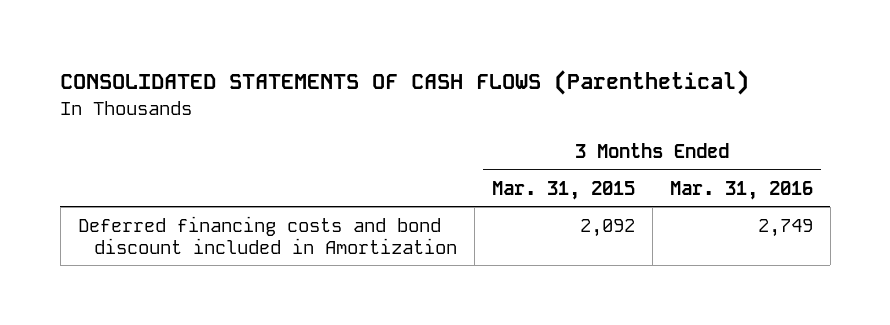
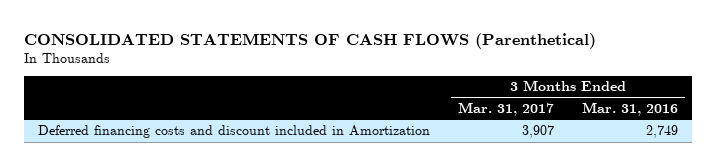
[491,180,635,200] Mar. 31, 2015 -> none
none -> [457,102,554,117] Mar. 31, 2017
[77,215,457,254] Deferred financing costs and bond discount included in Amortization -> [37,125,430,139] Deferred financing costs and discount included in Amortization

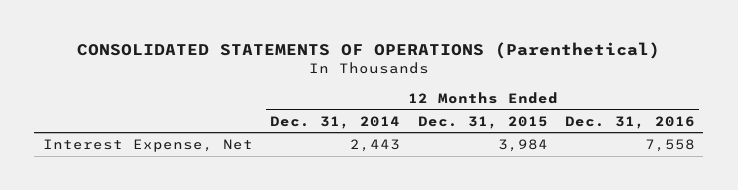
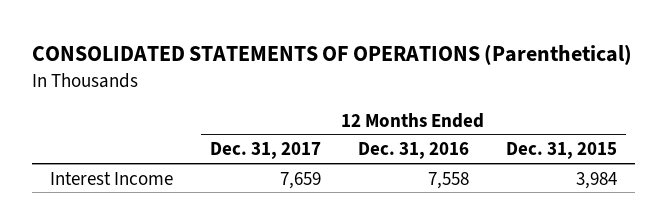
[270,115,401,129] Dec. 31, 2014 -> none
none -> [209,142,321,160] Dec. 31, 2017
[43,139,254,153] Interest Expense, Net -> [50,171,174,185] Interest Income

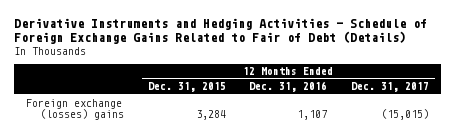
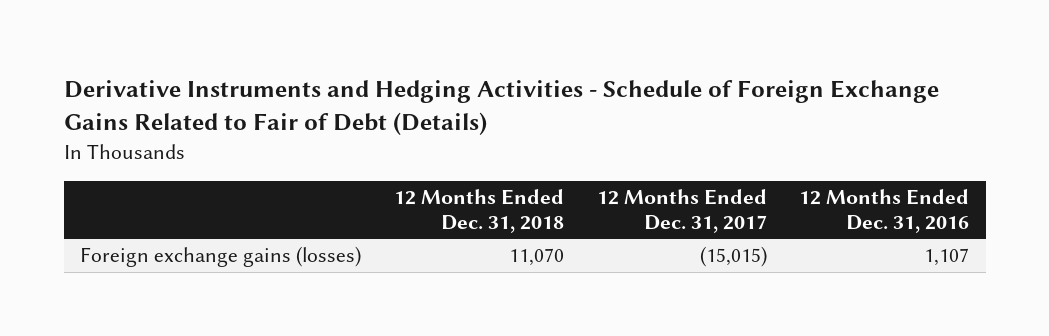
[147,82,226,93] Dec. 31, 2015 -> none
none -> [393,188,564,233] 12 Months Ended Dec. 31, 2018
[26,98,124,120] Foreign exchange (losses) gains -> [79,246,361,268] Foreign exchange gains (losses)

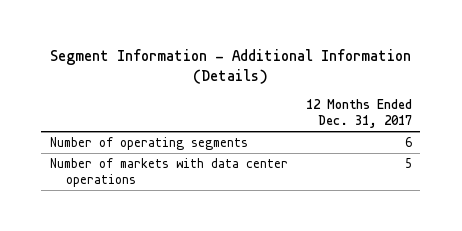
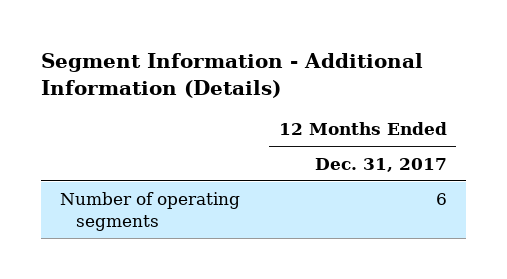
[50,158,289,187] Number of markets with data center operations -> none

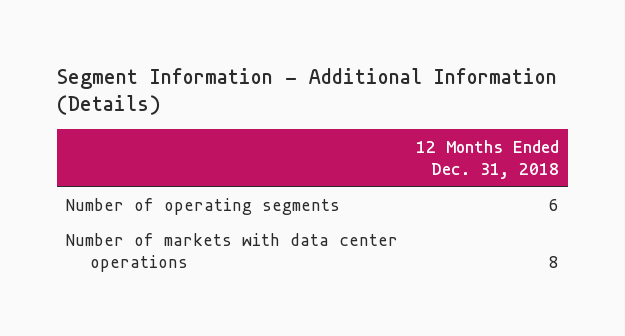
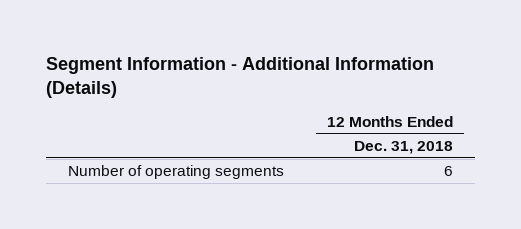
[65,232,398,272] Number of markets with data center operations -> none

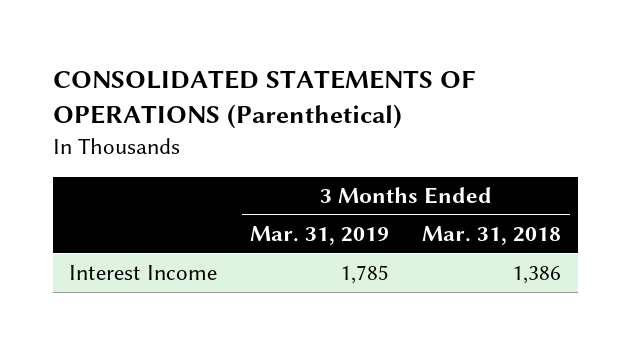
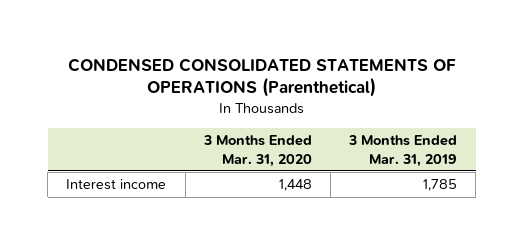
[52,69,475,130] CONSOLIDATED STATEMENTS OF OPERATIONS (Parenthetical) -> [67,57,456,98] CONDENSED CONSOLIDATED STATEMENTS OF OPERATIONS (Parenthetical)
[422,226,562,246] Mar. 31, 2018 -> none
none -> [202,135,312,167] 3 Months Ended Mar. 31, 2020
[69,265,218,281] Interest Income -> [66,179,167,191] Interest income

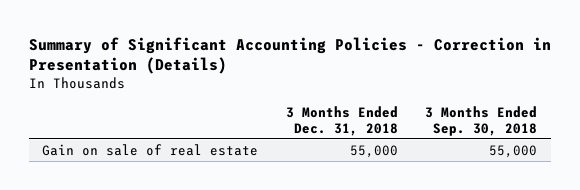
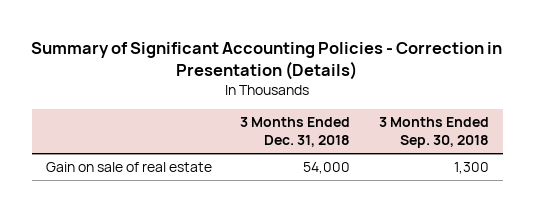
[349,145,398,159] 55,000 -> [303,162,351,175] 54,000
[489,145,538,159] 55,000 -> [453,162,489,175] 1,300

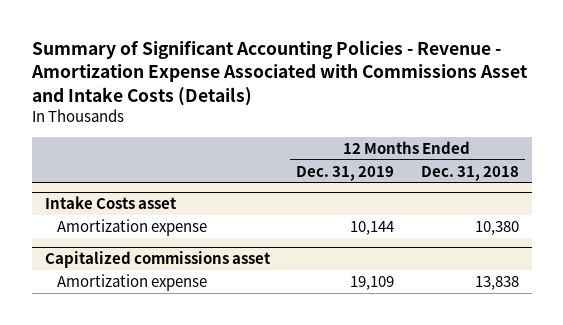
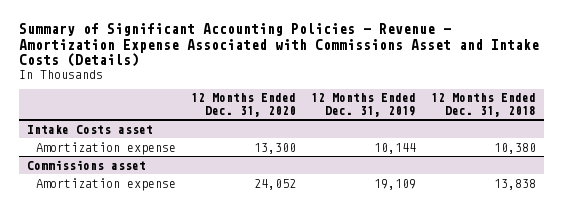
none -> [190,93,296,117] 12 Months Ended Dec. 31, 2020
[44,250,271,268] Capitalized commissions asset -> [26,159,146,170] Commissions asset

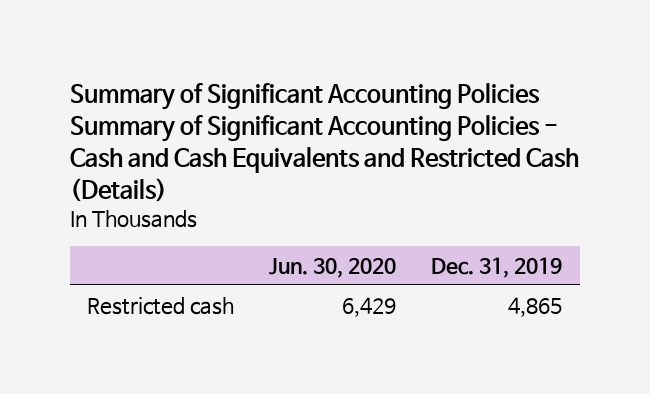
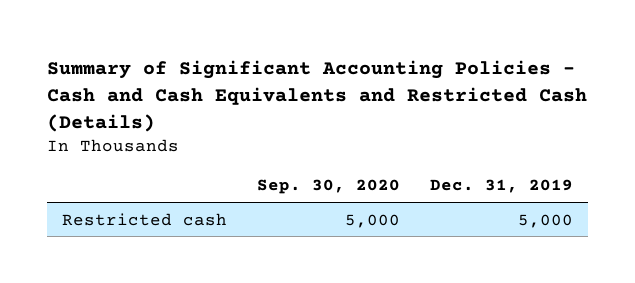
[69,82,579,202] Summary of Significant Accounting Policies Summary of Significant Accounting Policies - Cash and Cash Equivalents and Restricted Cash (Details) -> [47,60,588,132] Summary of Significant Accounting Policies - Cash and Cash Equivalents and Restricted Cash (Details)
[269,257,397,278] Jun. 30, 2020 -> none
none -> [257,179,401,195] Sep. 30, 2020
[508,296,563,317] 4,865 -> [518,213,574,228] 5,000

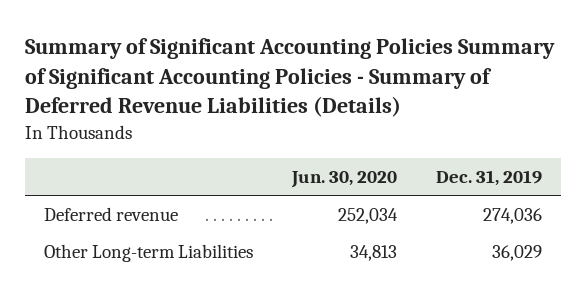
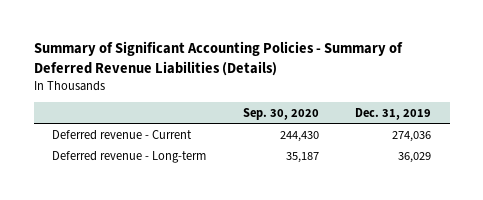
[25,38,556,118] Summary of Significant Accounting Policies Summary of Significant Accounting Policies - Summary of Deferred Revenue Liabilities (Details) -> [33,41,403,76] Summary of Significant Accounting Policies - Summary of Deferred Revenue Liabilities (Details)
[291,171,398,189] Jun. 30, 2020 -> none
none -> [242,107,319,120] Sep. 30, 2020
[44,207,179,222] Deferred revenue -> [52,129,193,140] Deferred revenue - Current
[44,244,254,263] Other Long-term Liabilities -> [52,150,207,163] Deferred revenue - Long-term

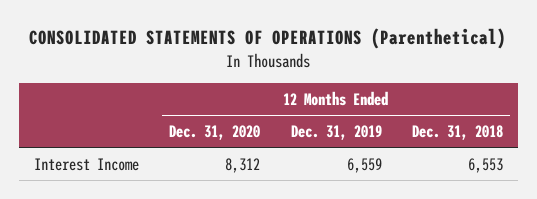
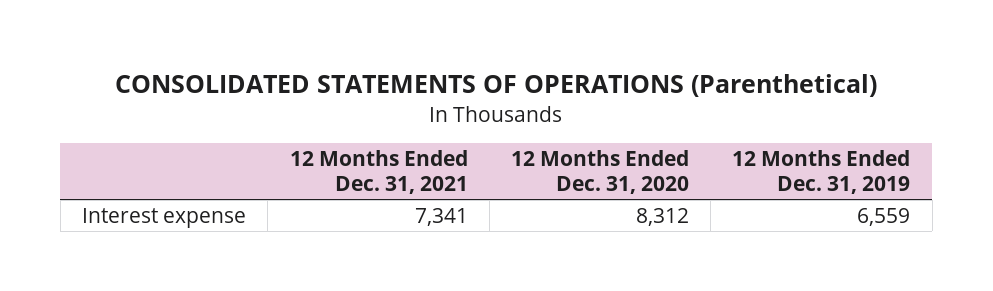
[411,125,503,141] Dec. 31, 2018 -> none
none -> [289,149,468,195] 12 Months Ended Dec. 31, 2021
[33,157,139,171] Interest Income -> [82,208,247,229] Interest expense

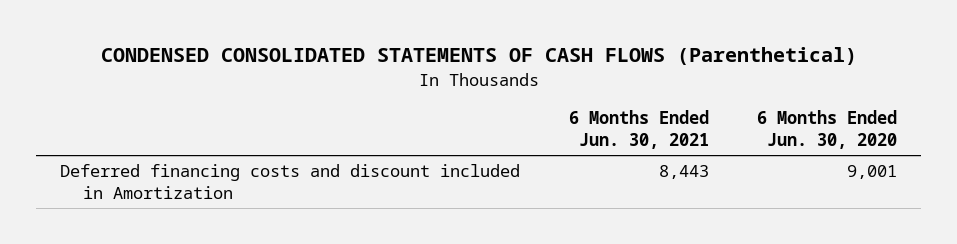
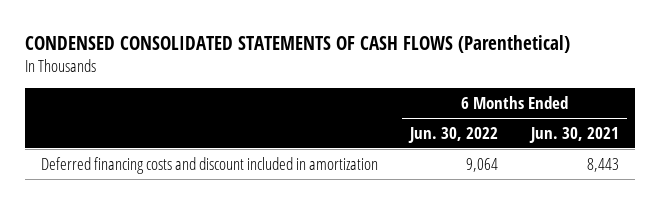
[756,110,897,150] 6 Months Ended Jun. 30, 2020 -> none
none -> [408,126,499,143] Jun. 30, 2022
[60,164,521,200] Deferred financing costs and discount included in Amortization -> [40,156,378,174] Deferred financing costs and discount included in amortization

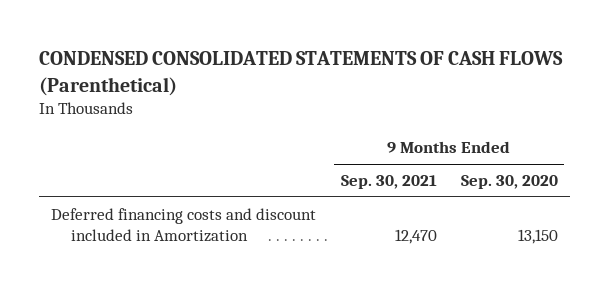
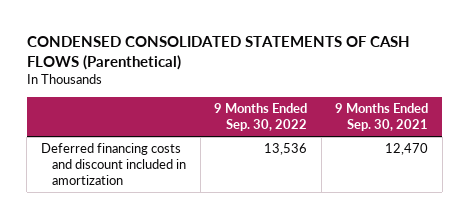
[461,175,559,190] Sep. 30, 2020 -> none
none -> [214,103,308,132] 9 Months Ended Sep. 30, 2022
[51,208,317,242] Deferred financing costs and discount included in Amortization -> [40,143,187,186] Deferred financing costs and discount included in amortization

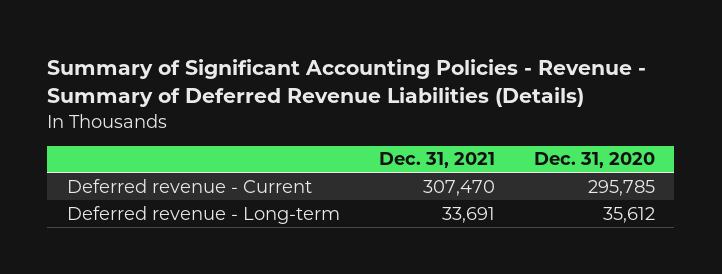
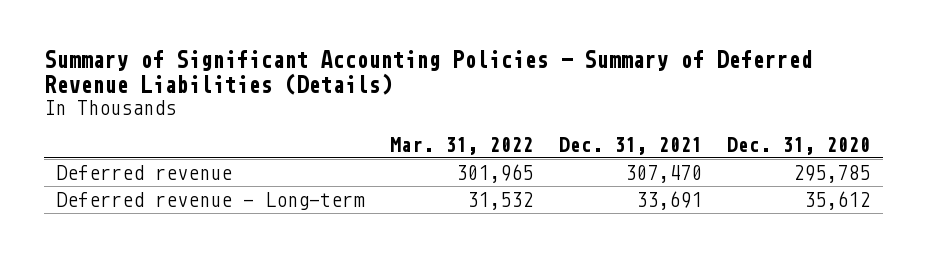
[47,59,647,108] Summary of Significant Accounting Policies - Revenue - Summary of Deferred Revenue Liabilities (Details) -> [43,50,812,96] Summary of Significant Accounting Policies - Summary of Deferred Revenue Liabilities (Details)
none -> [389,136,533,155] Mar. 31, 2022
[66,178,312,193] Deferred revenue - Current -> [56,164,233,180] Deferred revenue

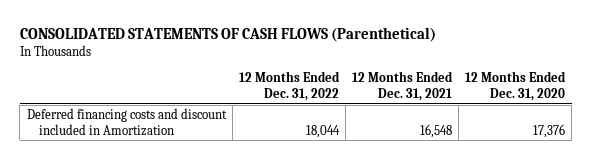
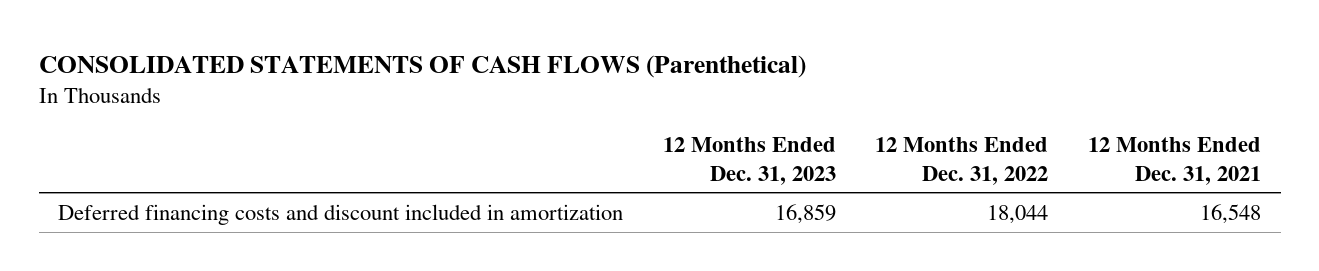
[465,71,567,102] 12 Months Ended Dec. 31, 2020 -> none
none -> [662,137,836,185] 12 Months Ended Dec. 31, 2023
[26,107,227,136] Deferred financing costs and discount included in Amortization -> [58,203,624,225] Deferred financing costs and discount included in amortization

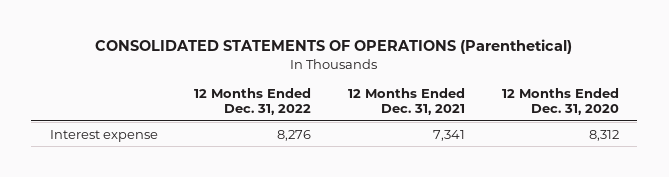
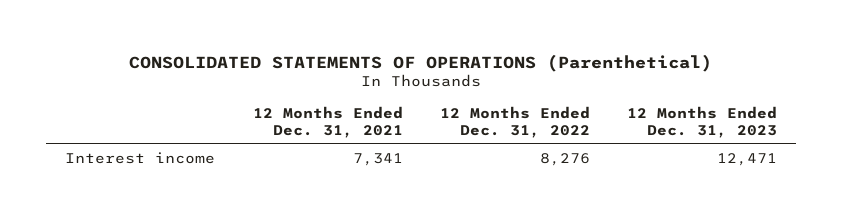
[502,88,620,115] 12 Months Ended Dec. 31, 2020 -> none
none -> [627,106,778,139] 12 Months Ended Dec. 31, 2023
[49,129,158,142] Interest expense -> [65,152,216,165] Interest income

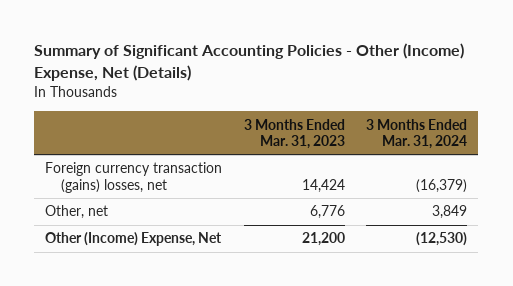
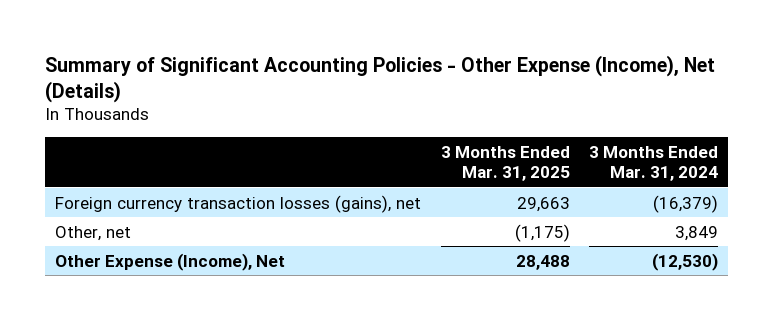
[34,43,465,82] Summary of Significant Accounting Policies - Other (Income) Expense, Net (Details) -> [45,54,716,103] Summary of Significant Accounting Policies - Other Expense (Income), Net (Details)
[243,118,345,150] 3 Months Ended Mar. 31, 2023 -> none
none -> [440,145,570,182] 3 Months Ended Mar. 31, 2025
[45,162,223,193] Foreign currency transaction (gains) losses, net -> [55,194,422,213] Foreign currency transaction losses (gains), net
[45,232,223,247] Other (Income) Expense, Net -> [55,252,286,271] Other Expense (Income), Net

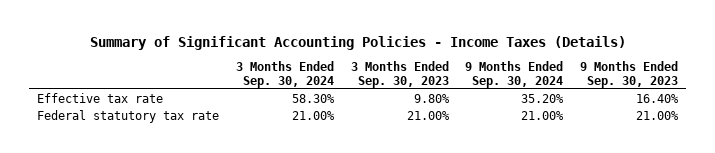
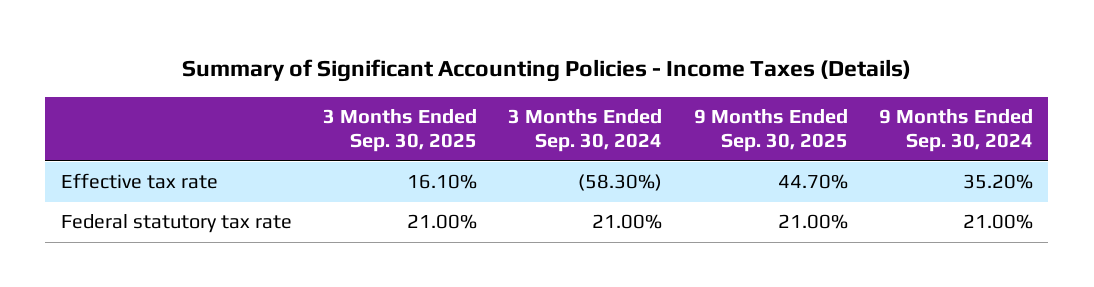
[350,61,449,88] 3 Months Ended Sep. 30, 2023 -> none
[579,61,678,88] 9 Months Ended Sep. 30, 2023 -> none
none -> [322,109,477,153] 3 Months Ended Sep. 30, 2025
none -> [693,109,848,153] 9 Months Ended Sep. 30, 2025
[291,93,335,103] 58.30% -> [578,174,663,192] (58.30%)

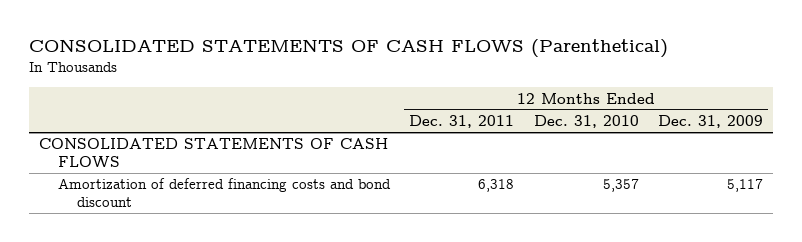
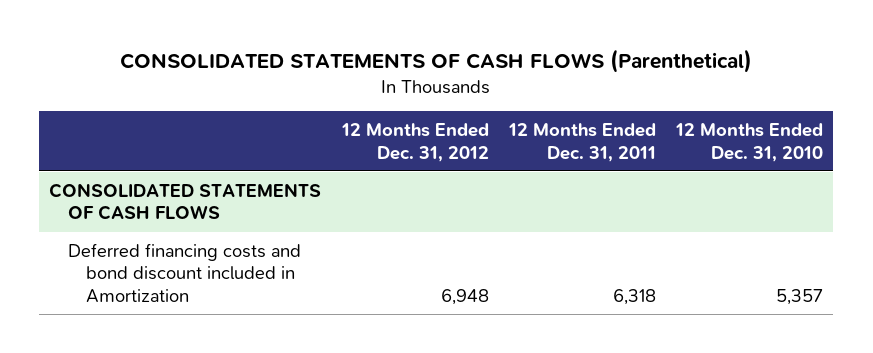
[658,115,764,129] Dec. 31, 2009 -> none
none -> [340,123,489,162] 12 Months Ended Dec. 31, 2012
[57,178,391,207] Amortization of deferred financing costs and bond discount -> [67,242,301,303] Deferred financing costs and bond discount included in Amortization

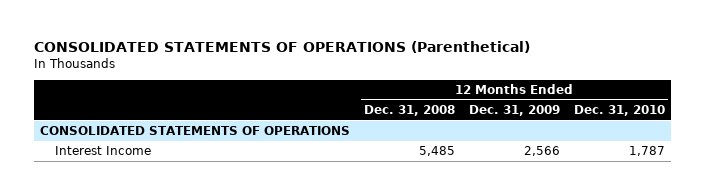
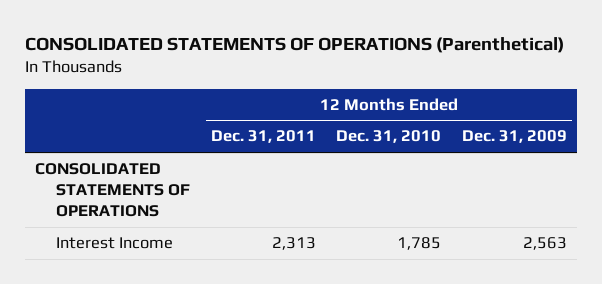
[364,105,456,117] Dec. 31, 2008 -> none
none -> [210,130,316,144] Dec. 31, 2011
[523,146,560,157] 2,566 -> [522,237,567,251] 2,563
[628,146,665,157] 1,787 -> [397,237,442,251] 1,785

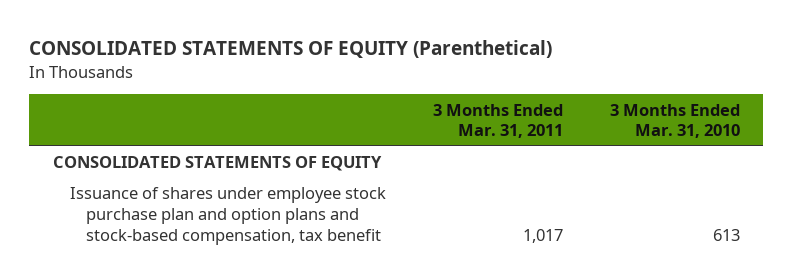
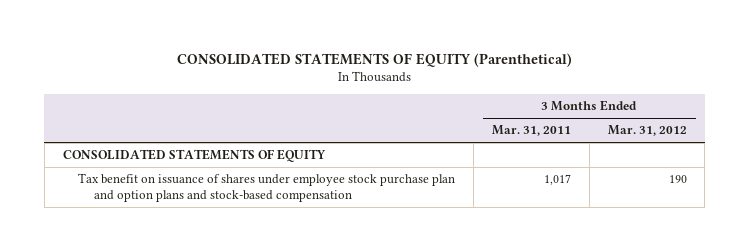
[609,103,740,139] 3 Months Ended Mar. 31, 2010 -> none
none -> [607,125,687,137] Mar. 31, 2012
[69,187,386,245] Issuance of shares under employee stock purchase plan and option plans and stock-based compensation, tax benefit -> [78,173,456,203] Tax benefit on issuance of shares under employee stock purchase plan and option plans and stock-based compensation

